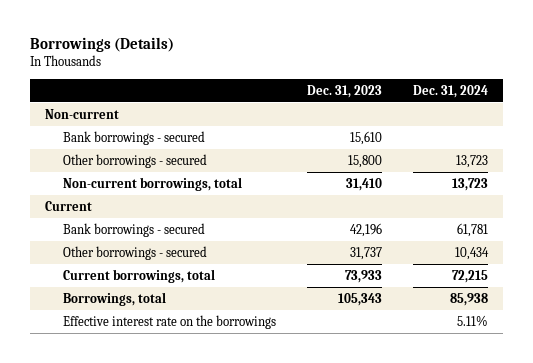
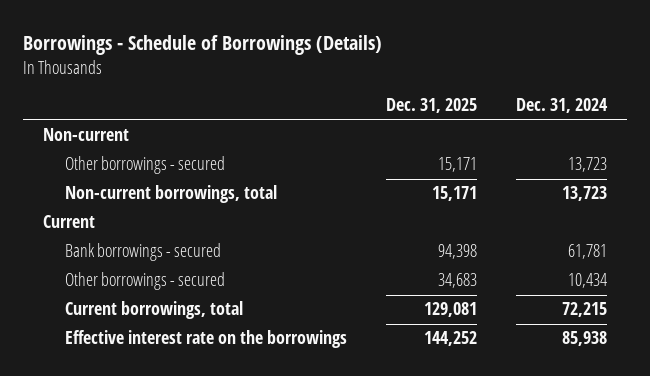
[29,37,174,53] Borrowings (Details) -> [23,35,383,56] Borrowings - Schedule of Borrowings (Details)
[306,84,382,98] Dec. 31, 2023 -> none
none -> [385,98,477,114] Dec. 31, 2025
[62,130,205,145] Bank borrowings - secured -> none
[62,314,276,329] Effective interest rate on the borrowings -> none
[62,291,166,306] Borrowings, total -> [64,330,347,349] Effective interest rate on the borrowings

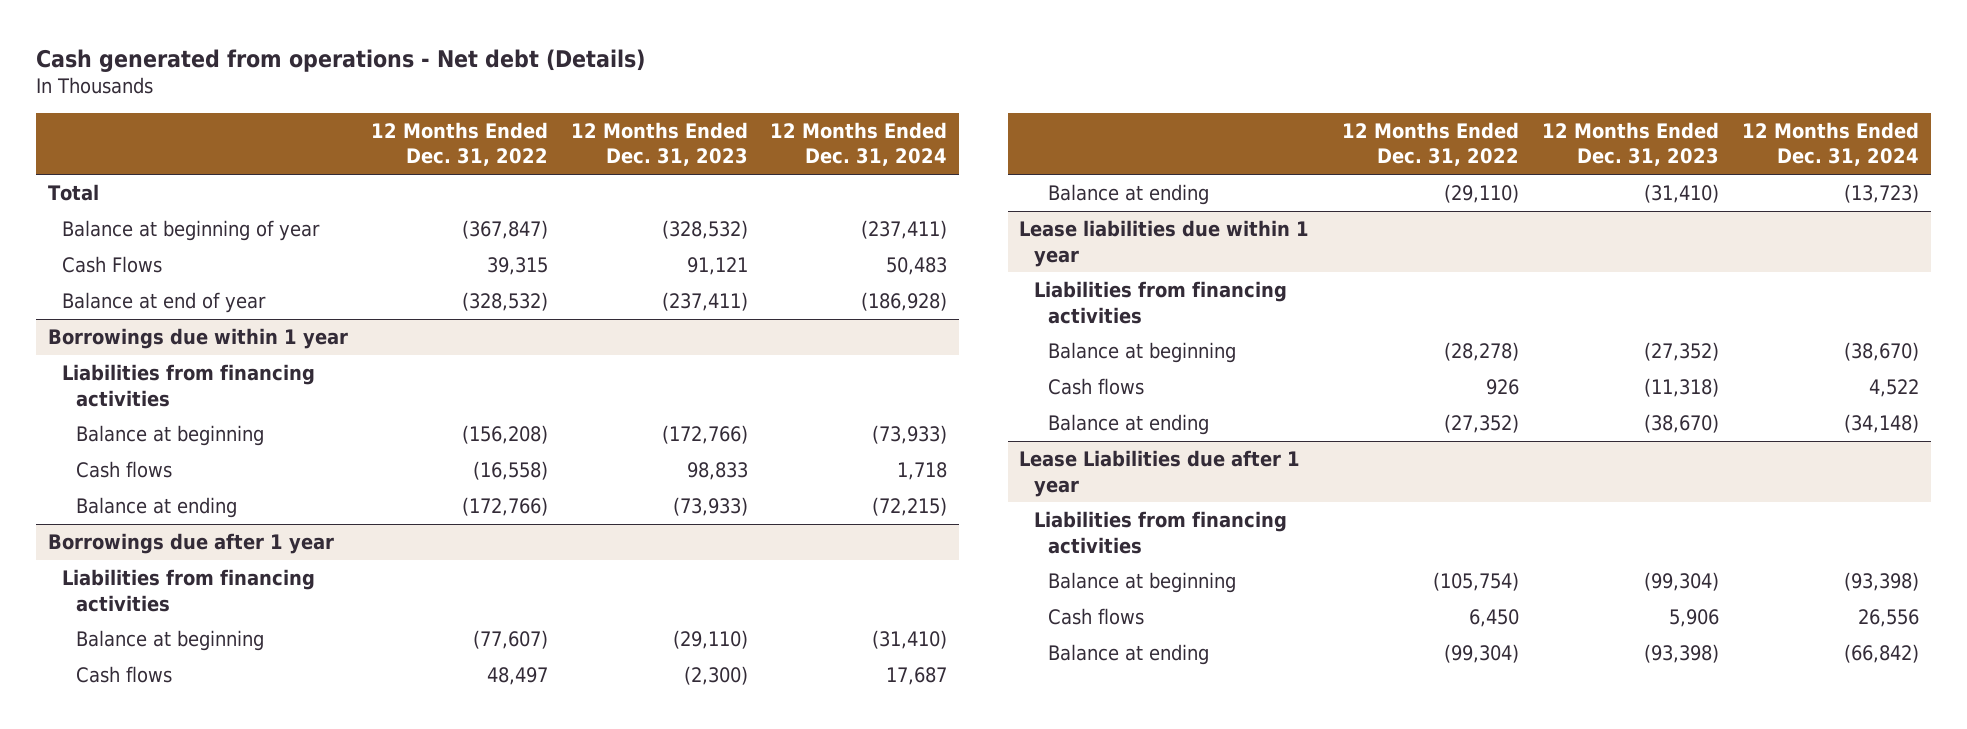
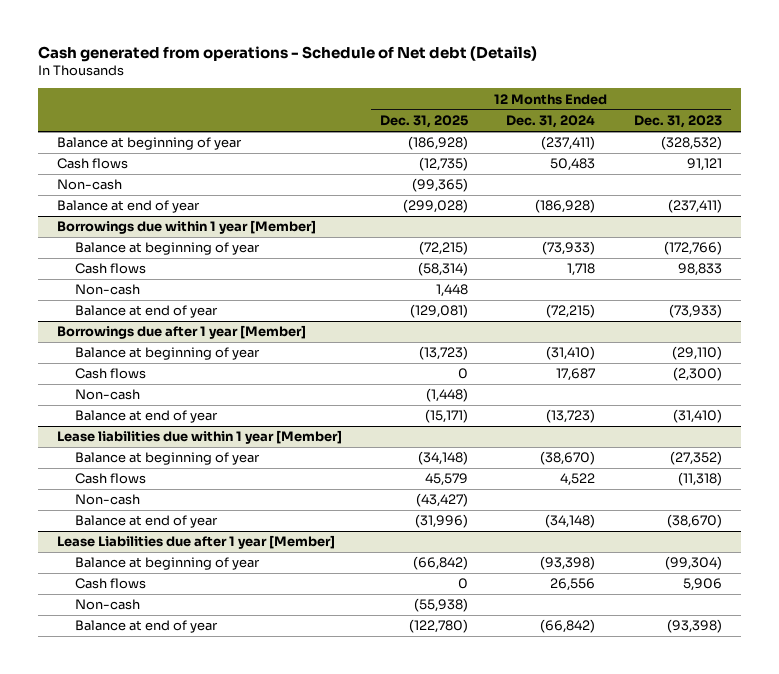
[36,48,646,72] Cash generated from operations - Net debt (Details) -> [37,45,537,62] Cash generated from operations - Schedule of Net debt (Details)
[370,121,548,167] 12 Months Ended Dec. 31, 2022 -> none
none -> [380,115,469,129] Dec. 31, 2025
[47,184,99,202] Total -> none
[61,256,162,274] Cash Flows -> [56,158,128,170] Cash flows
none -> [56,179,122,191] Non-cash
[61,364,315,407] Liabilities from financing activities -> none
[47,328,348,350] Borrowings due within 1 year -> [56,220,316,235] Borrowings due within 1 year [Member]
[75,425,264,447] Balance at beginning -> [75,242,261,256] Balance at beginning of year
[61,569,315,612] Liabilities from financing activities -> none
none -> [75,284,141,296] Non-cash
[75,497,237,519] Balance at ending -> [75,305,219,319] Balance at end of year
[47,533,334,555] Borrowings due after 1 year -> [56,325,306,340] Borrowings due after 1 year [Member]
[75,630,264,652] Balance at beginning -> [75,347,261,361] Balance at beginning of year
[1033,281,1287,324] Liabilities from financing activities -> none
none -> [75,389,141,401] Non-cash
[1047,184,1209,206] Balance at ending -> [75,410,219,424] Balance at end of year
[1019,220,1310,267] Lease liabilities due within 1 year -> [56,430,342,445] Lease liabilities due within 1 year [Member]
[1047,342,1236,364] Balance at beginning -> [75,452,261,466] Balance at beginning of year
[1033,511,1287,554] Liabilities from financing activities -> none
none -> [75,494,141,506] Non-cash
[1047,414,1209,436] Balance at ending -> [75,515,219,529] Balance at end of year
[1019,450,1301,497] Lease Liabilities due after 1 year -> [56,535,335,550] Lease Liabilities due after 1 year [Member]
[1047,572,1236,594] Balance at beginning -> [75,557,261,571] Balance at beginning of year
none -> [75,599,141,611] Non-cash
[1047,644,1209,666] Balance at ending -> [75,620,219,634] Balance at end of year

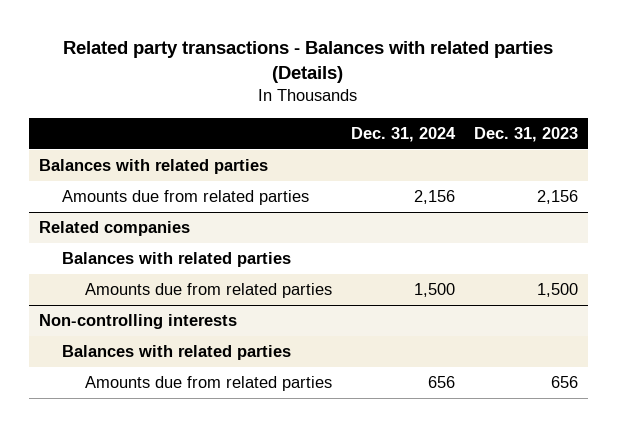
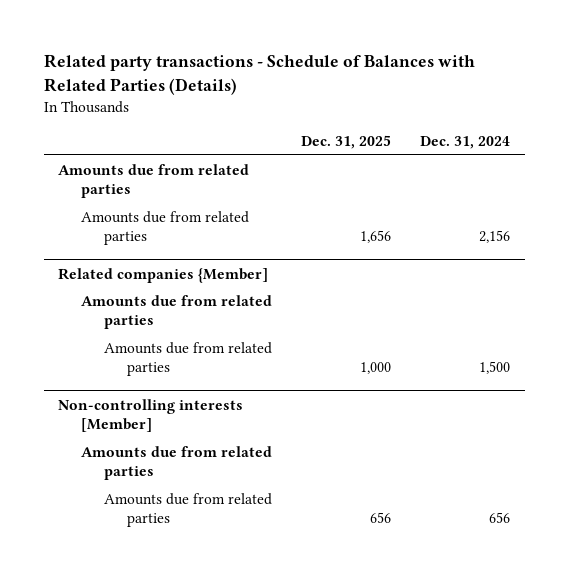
[63,41,554,84] Related party transactions - Balances with related parties (Details) -> [43,54,475,96] Related party transactions - Schedule of Balances with Related Parties (Details)
[474,126,579,142] Dec. 31, 2023 -> none
none -> [301,135,392,150] Dec. 31, 2025
[38,159,268,175] Balances with related parties -> none
none -> [58,163,250,199] Amounts due from related parties
[61,252,291,268] Balances with related parties -> none
[38,221,190,237] Related companies -> [58,267,269,283] Related companies {Member]
none -> [81,294,273,330] Amounts due from related parties
[61,345,291,361] Balances with related parties -> none
[38,314,237,330] Non-controlling interests -> [58,398,244,433] Non-controlling interests [Member]
none -> [81,445,273,481] Amounts due from related parties

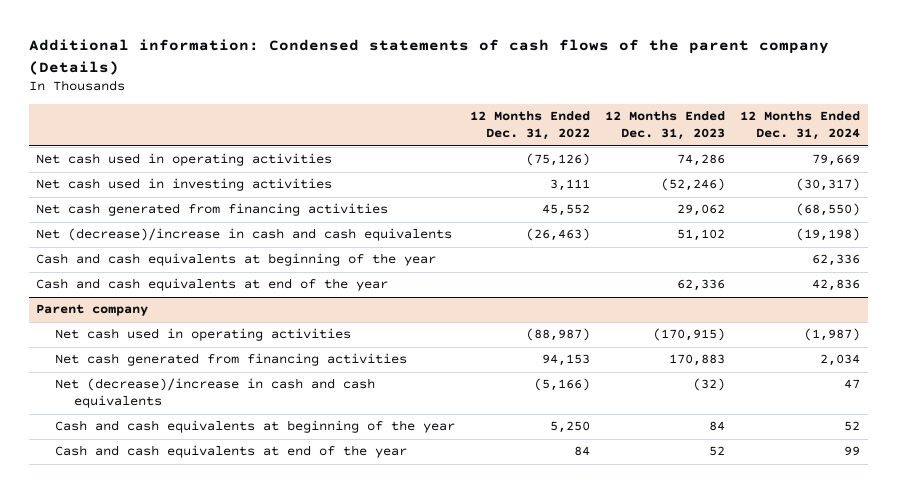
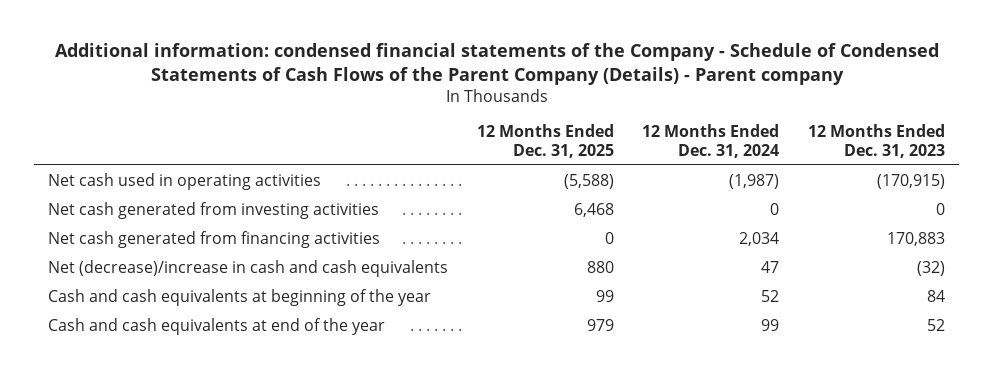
[28,39,829,75] Additional information: Condensed statements of cash flows of the parent company (Details) -> [54,43,939,86] Additional information: condensed financial statements of the Company - Schedule of Condensed Statements of Cash Flows of the Parent Company (Details) - Parent company
[470,111,591,141] 12 Months Ended Dec. 31, 2022 -> none
none -> [476,124,614,158] 12 Months Ended Dec. 31, 2025
[36,153,333,167] Net cash used in operating activities -> none
[36,178,333,192] Net cash used in investing activities -> none
[36,203,389,217] Net cash generated from financing activities -> none
[36,228,453,242] Net (decrease)/increase in cash and cash equivalents -> none
[36,253,437,267] Cash and cash equivalents at beginning of the year -> none
[36,278,389,292] Cash and cash equivalents at end of the year -> none
[36,304,149,317] Parent company -> none
none -> [48,201,380,219] Net cash generated from investing activities

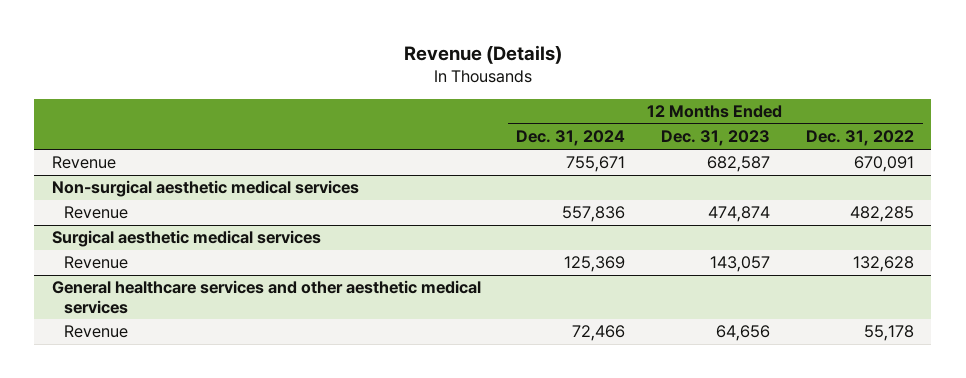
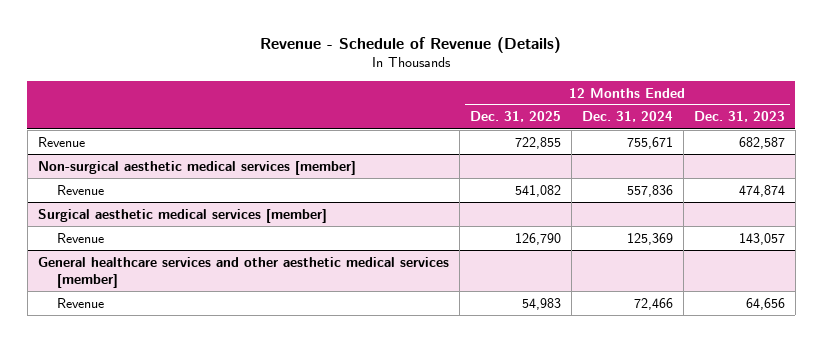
[403,44,562,64] Revenue (Details) -> [260,36,562,53] Revenue - Schedule of Revenue (Details)
[805,130,914,147] Dec. 31, 2022 -> none
none -> [469,111,561,123] Dec. 31, 2025
[51,180,359,198] Non-surgical aesthetic medical services -> [37,160,356,175] Non-surgical aesthetic medical services [member]
[51,230,321,248] Surgical aesthetic medical services -> [37,208,327,223] Surgical aesthetic medical services [member]
[51,280,481,314] General healthcare services and other aesthetic medical services -> [37,256,449,288] General healthcare services and other aesthetic medical services [member]

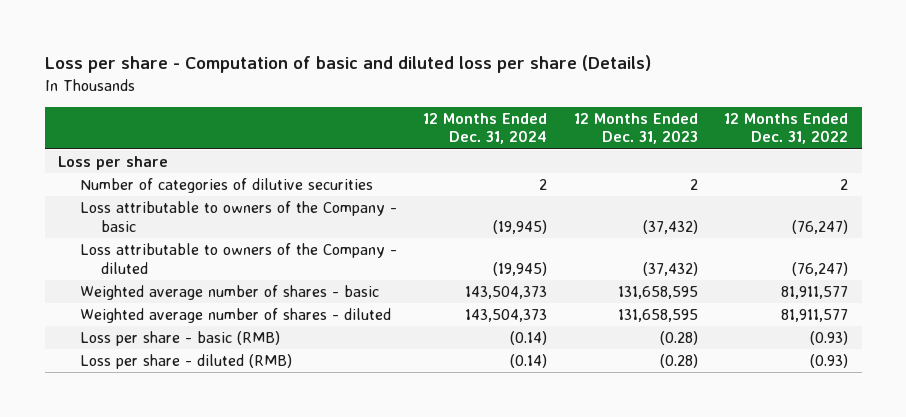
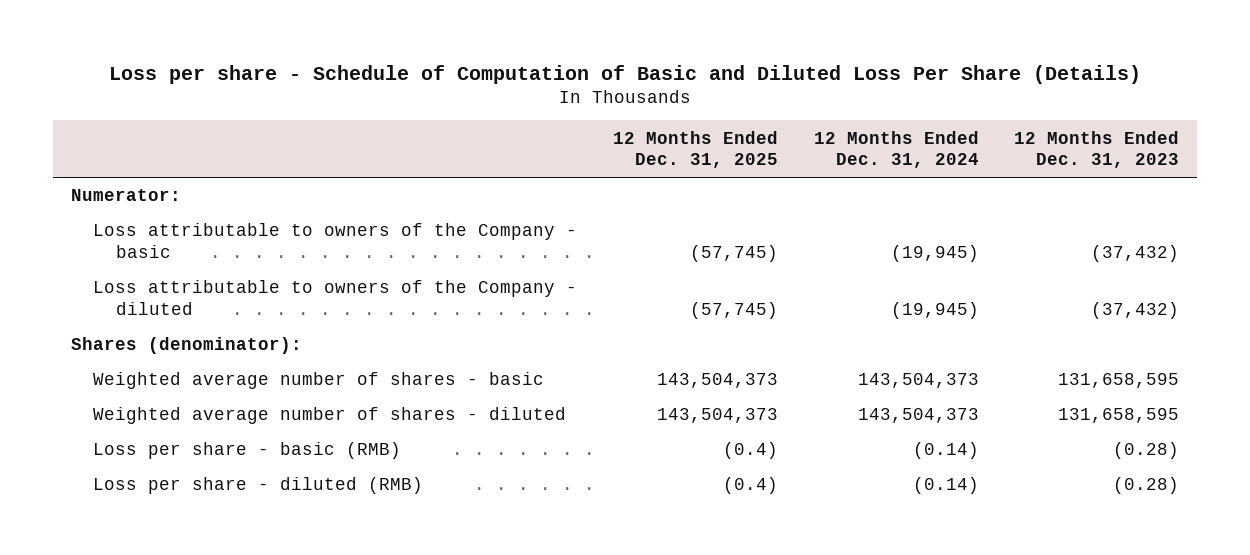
[44,55,651,74] Loss per share - Computation of basic and diluted loss per share (Details) -> [109,64,1142,84] Loss per share - Schedule of Computation of Basic and Diluted Loss Per Share (Details)
[724,112,849,145] 12 Months Ended Dec. 31, 2022 -> none
none -> [613,130,779,169] 12 Months Ended Dec. 31, 2025
[58,156,169,171] Loss per share -> none
[79,178,373,194] Number of categories of dilutive securities -> none
none -> [70,189,181,202] Numerator:
none -> [70,337,302,355] Shares (denominator):

